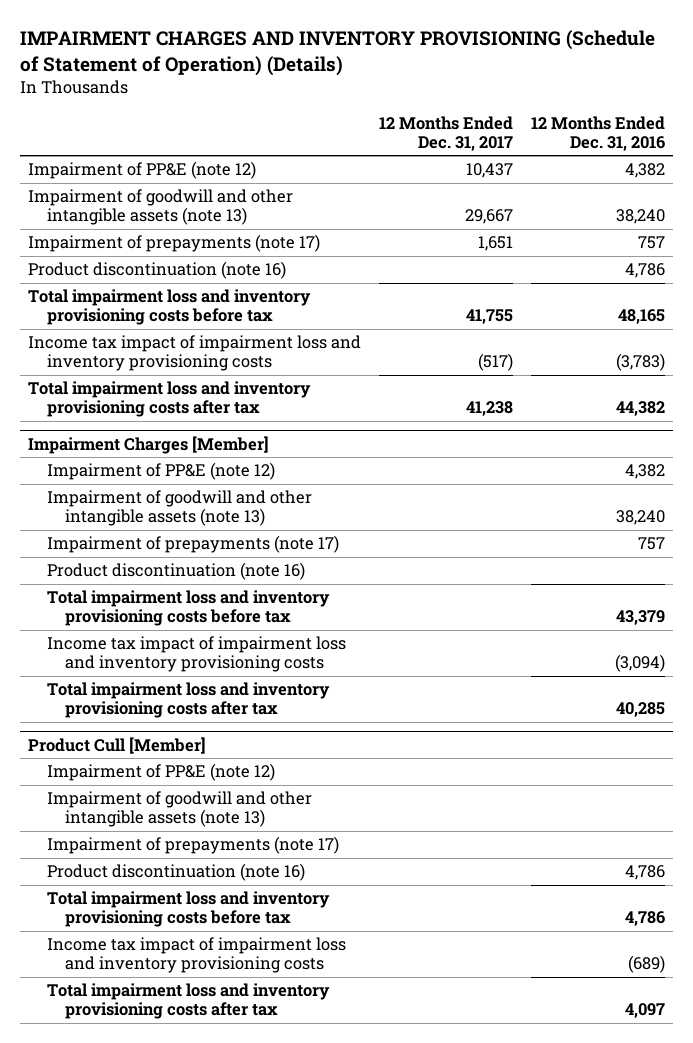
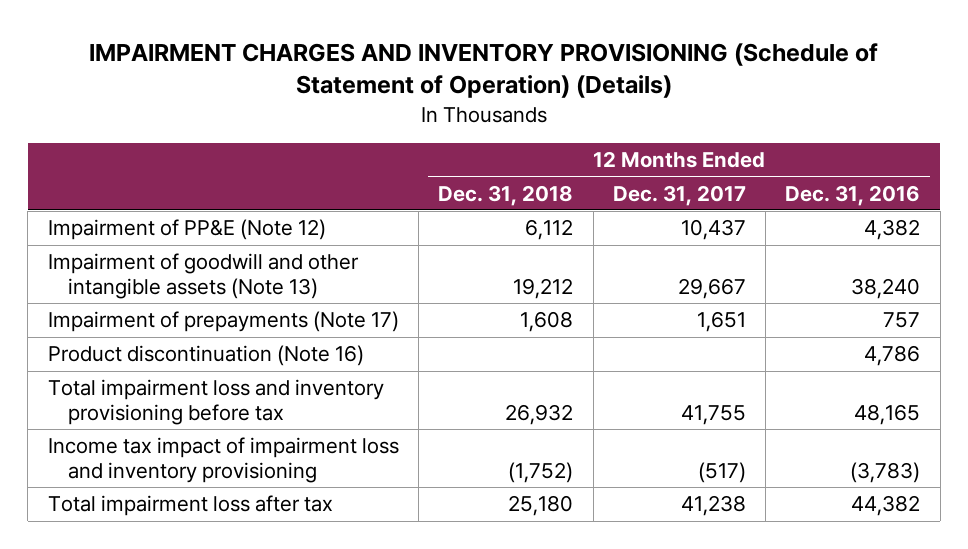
none -> [438,184,574,206] Dec. 31, 2018
[28,435,270,454] Impairment Charges [Member] -> none
[46,462,275,481] Impairment of PP&E (note 12) -> none
[46,490,312,527] Impairment of goodwill and other intangible assets (note 13) -> none
[46,535,339,554] Impairment of prepayments (note 17) -> none
[46,562,305,581] Product discontinuation (note 16) -> none
[46,590,330,627] Total impairment loss and inventory provisioning costs before tax -> none
[46,636,346,673] Income tax impact of impairment loss and inventory provisioning costs -> none
[46,682,330,719] Total impairment loss and inventory provisioning costs after tax -> none
[28,736,207,754] Product Cull [Member] -> none
[46,763,275,782] Impairment of PP&E (note 12) -> none
[46,791,312,828] Impairment of goodwill and other intangible assets (note 13) -> none
[46,836,339,855] Impairment of prepayments (note 17) -> none
[46,863,305,882] Product discontinuation (note 16) -> none
[46,891,330,928] Total impairment loss and inventory provisioning costs before tax -> none
[46,937,346,974] Income tax impact of impairment loss and inventory provisioning costs -> none
[46,983,330,1020] Total impairment loss and inventory provisioning costs after tax -> none
[28,161,257,180] Impairment of PP&E (note 12) -> [47,219,326,241] Impairment of PP&E (Note 12)
[28,189,294,226] Impairment of goodwill and other intangible assets (note 13) -> [47,253,359,300] Impairment of goodwill and other intangible assets (Note 13)
[28,234,321,253] Impairment of prepayments (note 17) -> [47,311,399,333] Impairment of prepayments (Note 17)
[28,261,287,280] Product discontinuation (note 16) -> [47,345,364,367] Product discontinuation (Note 16)
[28,289,312,326] Total impairment loss and inventory provisioning costs before tax -> [47,379,384,426] Total impairment loss and inventory provisioning before tax
[28,335,362,372] Income tax impact of impairment loss and inventory provisioning costs -> [47,437,399,484] Income tax impact of impairment loss and inventory provisioning
[28,381,312,418] Total impairment loss and inventory provisioning costs after tax -> [47,495,333,517] Total impairment loss after tax

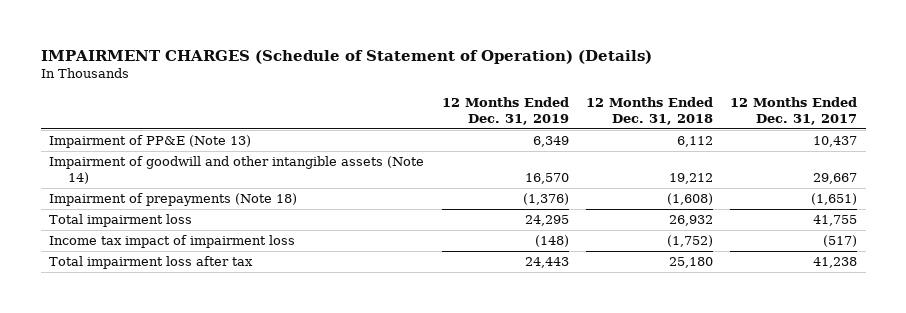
[89,42,879,99] IMPAIRMENT CHARGES AND INVENTORY PROVISIONING (Schedule of Statement of Operation) (Details) -> [40,49,652,64] IMPAIRMENT CHARGES (Schedule of Statement of Operation) (Details)
[785,184,921,206] Dec. 31, 2016 -> none
none -> [441,96,569,125] 12 Months Ended Dec. 31, 2019
[47,345,364,367] Product discontinuation (Note 16) -> none
[47,219,326,241] Impairment of PP&E (Note 12) -> [49,135,252,149] Impairment of PP&E (Note 13)
[47,253,359,300] Impairment of goodwill and other intangible assets (Note 13) -> [49,156,425,185] Impairment of goodwill and other intangible assets (Note 14)
[47,311,399,333] Impairment of prepayments (Note 17) -> [49,193,298,207] Impairment of prepayments (Note 18)
[520,311,574,333] 1,608 -> [666,193,713,206] (1,608)
[696,311,746,333] 1,651 -> [811,193,858,206] (1,651)
[47,379,384,426] Total impairment loss and inventory provisioning before tax -> [49,214,193,228] Total impairment loss
[47,437,399,484] Income tax impact of impairment loss and inventory provisioning -> [49,235,296,249] Income tax impact of impairment loss

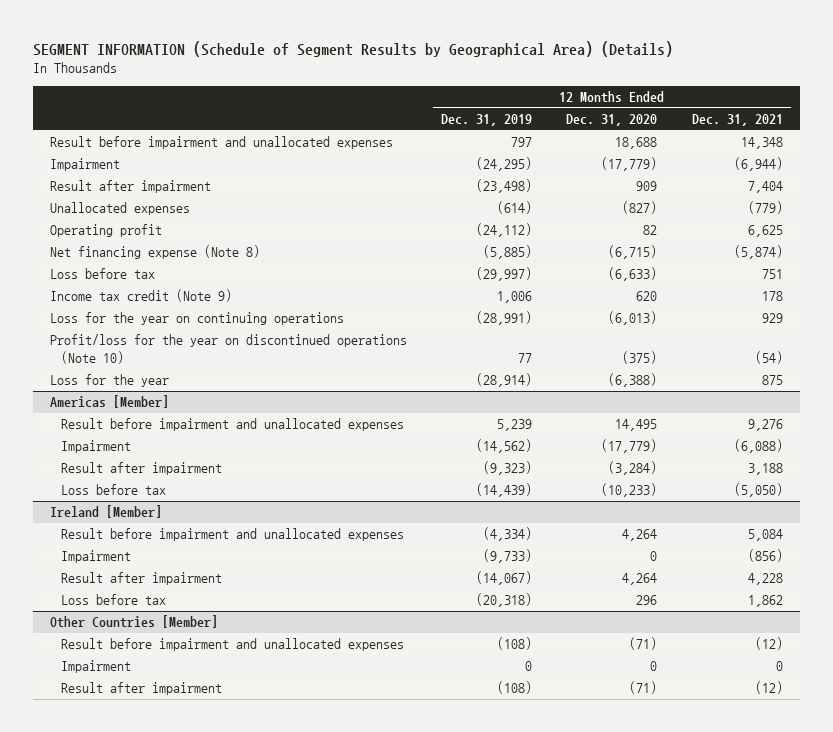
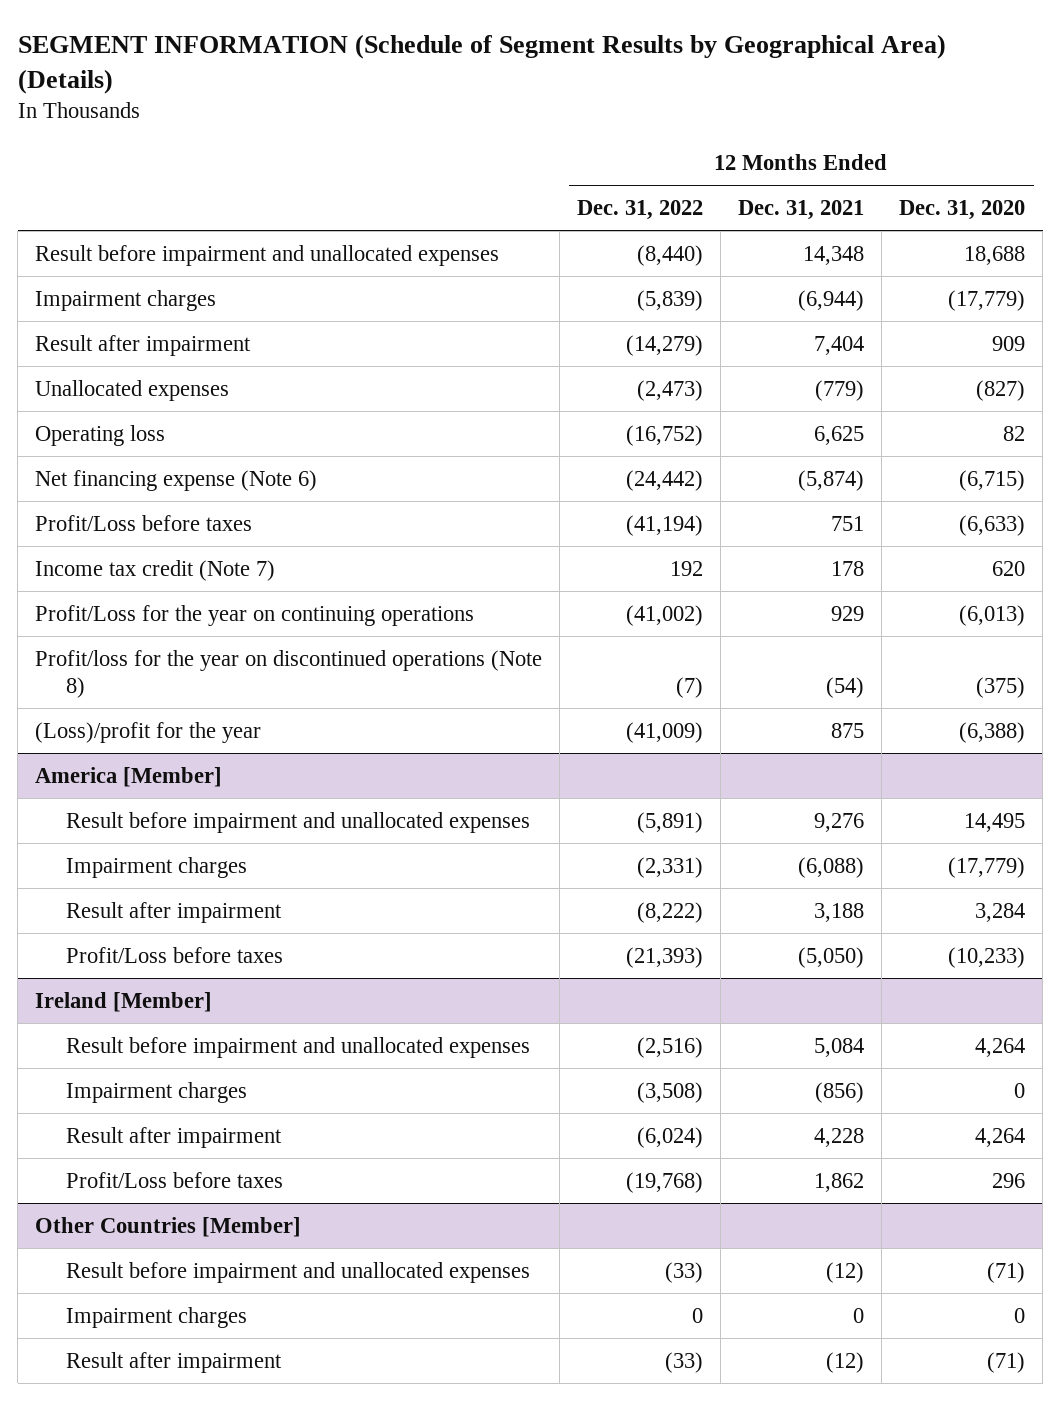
[441,114,533,127] Dec. 31, 2019 -> none
none -> [577,199,704,220] Dec. 31, 2022
[50,158,121,172] Impairment -> [35,289,217,311] Impairment charges
[50,224,163,238] Operating profit -> [35,424,166,446] Operating loss
[50,245,261,260] Net financing expense (Note 8) -> [35,469,318,491] Net financing expense (Note 6)
[50,268,156,280] Loss before tax -> [35,514,253,531] Profit/Loss before taxes
[50,289,233,303] Income tax credit (Note 9) -> [35,559,276,581] Income tax credit (Note 7)
[50,312,345,326] Loss for the year on continuing operations -> [35,604,475,626] Profit/Loss for the year on continuing operations
[50,334,408,364] Profit/loss for the year on discontinued operations (Note 10) -> [35,649,543,699] Profit/loss for the year on discontinued operations (Note 8)
[50,374,170,388] Loss for the year -> [35,721,262,743] (Loss)/profit for the year
[50,395,170,409] Americas [Member] -> [35,766,223,787] America [Member]
[61,440,132,454] Impairment -> [66,856,248,878] Impairment charges
[608,461,658,476] (3,284) -> [975,902,1026,922] 3,284
[61,484,167,496] Loss before tax -> [66,946,284,963] Profit/Loss before taxes
[61,550,132,564] Impairment -> [66,1081,248,1103] Impairment charges
[61,594,167,606] Loss before tax -> [66,1171,284,1188] Profit/Loss before taxes
[61,660,132,674] Impairment -> [66,1306,248,1328] Impairment charges

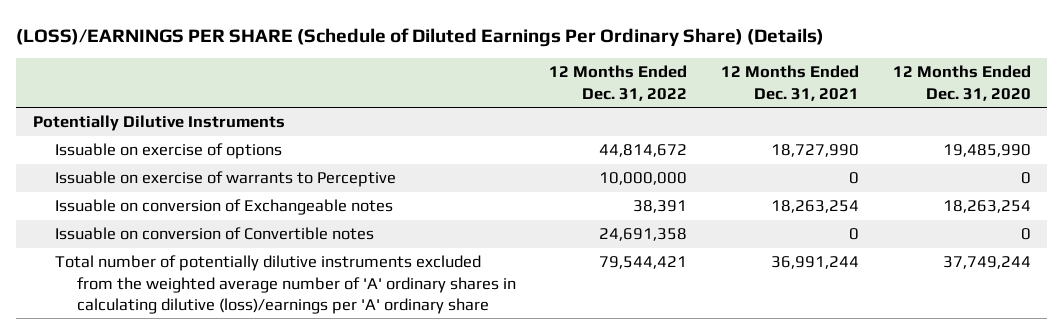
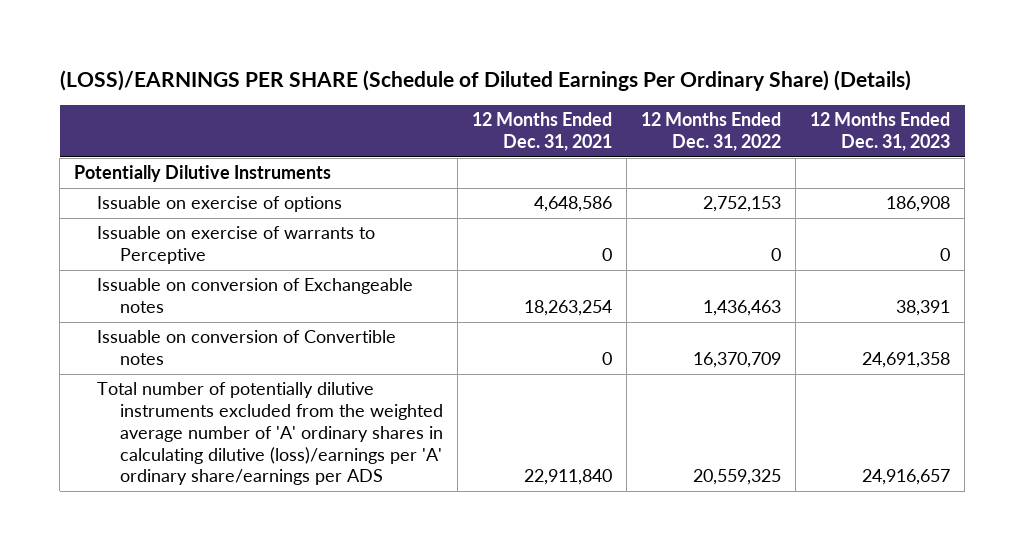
[892,65,1031,101] 12 Months Ended Dec. 31, 2020 -> none
none -> [810,112,951,151] 12 Months Ended Dec. 31, 2023
[599,144,688,158] 44,814,672 -> [703,196,782,213] 2,752,153
[771,144,860,158] 18,727,990 -> [534,196,613,213] 4,648,586
[599,172,688,186] 10,000,000 -> [771,248,782,262] 0
[633,200,688,214] 38,391 -> [703,300,782,317] 1,436,463
[599,228,688,242] 24,691,358 -> [693,352,782,369] 16,370,709
[54,255,516,314] Total number of potentially dilutive instruments excluded from the weighted average number of 'A' ordinary shares in calculating dilutive (loss)/earnings per 'A' ordinary share -> [97,382,444,486] Total number of potentially dilutive instruments excluded from the weighted average number of 'A' ordinary shares in calculating dilutive (loss)/earnings per 'A' ordinary share/earnings per ADS
[599,256,688,270] 79,544,421 -> [693,469,782,486] 20,559,325
[771,256,860,270] 36,991,244 -> [524,469,613,486] 22,911,840

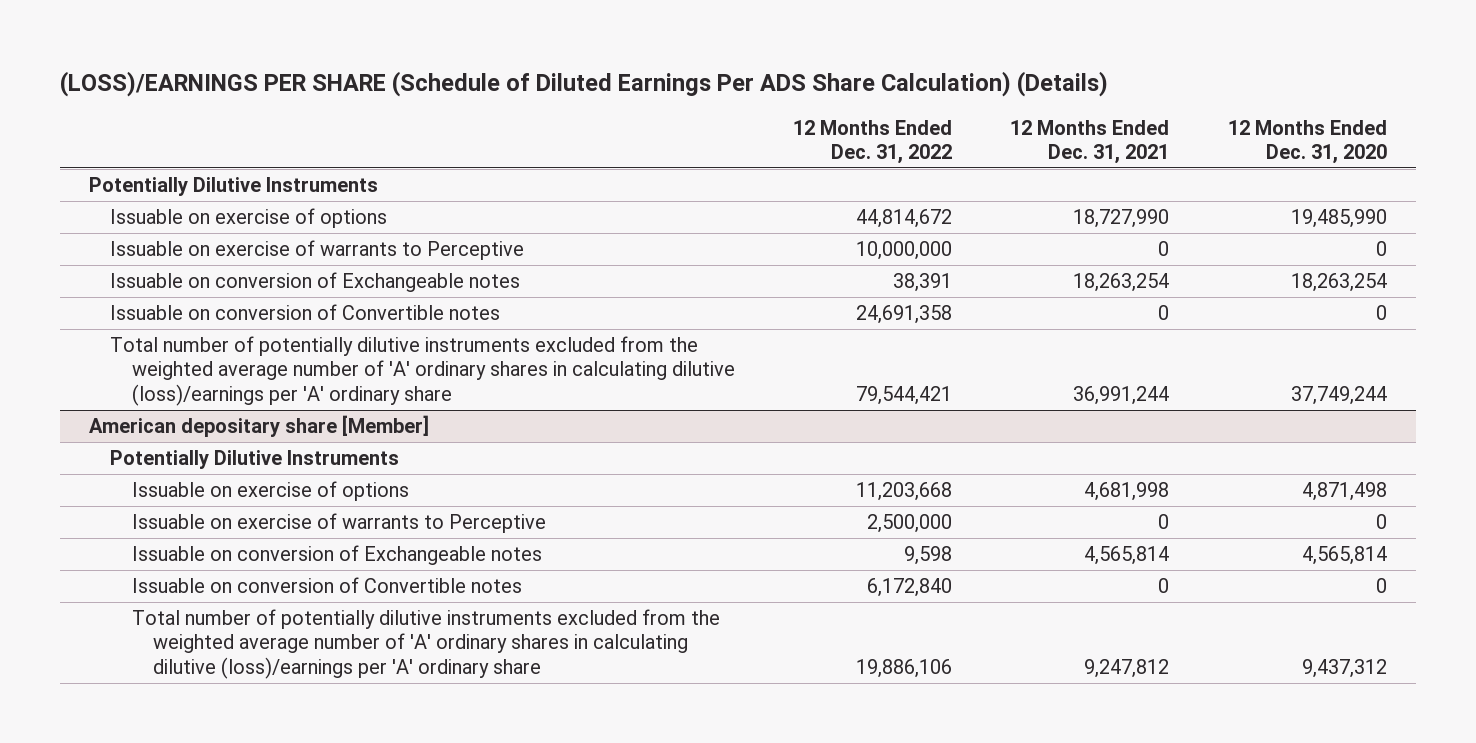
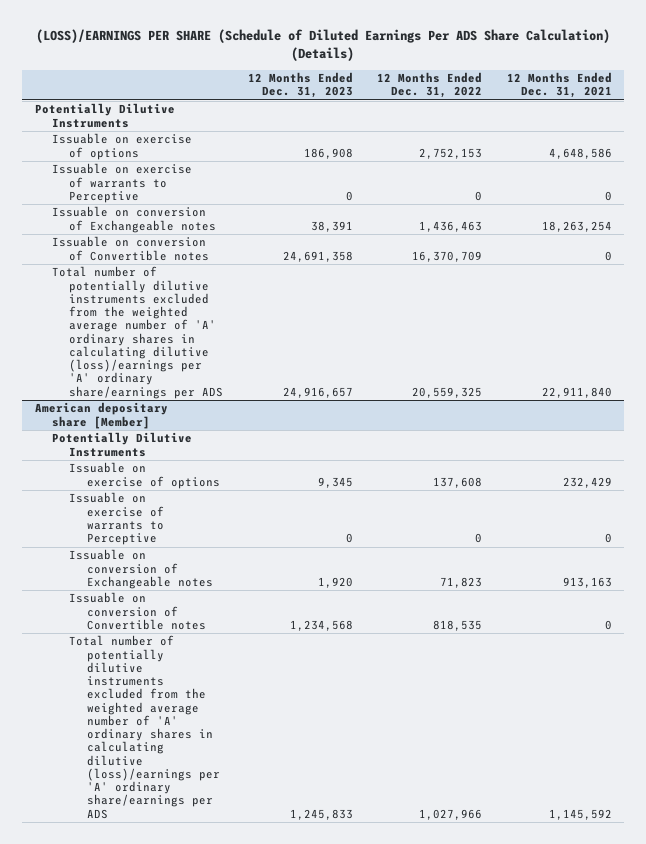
[1227,119,1387,164] 12 Months Ended Dec. 31, 2020 -> none
none -> [247,72,353,99] 12 Months Ended Dec. 31, 2023
[855,209,952,229] 44,814,672 -> [419,147,483,159] 2,752,153
[1073,209,1170,229] 18,727,990 -> [548,147,612,159] 4,648,586
[855,241,952,261] 10,000,000 -> [475,190,483,201] 0
[892,273,952,293] 38,391 -> [419,220,483,232] 1,436,463
[855,305,952,325] 24,691,358 -> [412,250,483,262] 16,370,709
[110,336,735,406] Total number of potentially dilutive instruments excluded from the weighted average number of 'A' ordinary shares in calculating dilutive (loss)/earnings per 'A' ordinary share -> [51,266,224,399] Total number of potentially dilutive instruments excluded from the weighted average number of 'A' ordinary shares in calculating dilutive (loss)/earnings per 'A' ordinary share/earnings per ADS
[855,385,952,405] 79,544,421 -> [412,386,483,398] 20,559,325
[1073,385,1170,405] 36,991,244 -> [541,386,612,398] 22,911,840
[855,482,952,502] 11,203,668 -> [433,476,483,488] 137,608
[1084,482,1170,502] 4,681,998 -> [562,476,612,488] 232,429
[866,514,952,534] 2,500,000 -> [475,533,483,544] 0
[903,546,952,566] 9,598 -> [440,576,483,588] 71,823
[1084,546,1170,566] 4,565,814 -> [562,576,612,588] 913,163
[866,578,952,598] 6,172,840 -> [433,619,483,631] 818,535
[131,609,720,679] Total number of potentially dilutive instruments excluded from the weighted average number of 'A' ordinary shares in calculating dilutive (loss)/earnings per 'A' ordinary share -> [69,635,220,819] Total number of potentially dilutive instruments excluded from the weighted average number of 'A' ordinary shares in calculating dilutive (loss)/earnings per 'A' ordinary share/earnings per ADS
[855,658,952,678] 19,886,106 -> [419,808,483,820] 1,027,966
[1084,658,1170,678] 9,247,812 -> [548,808,612,820] 1,145,592

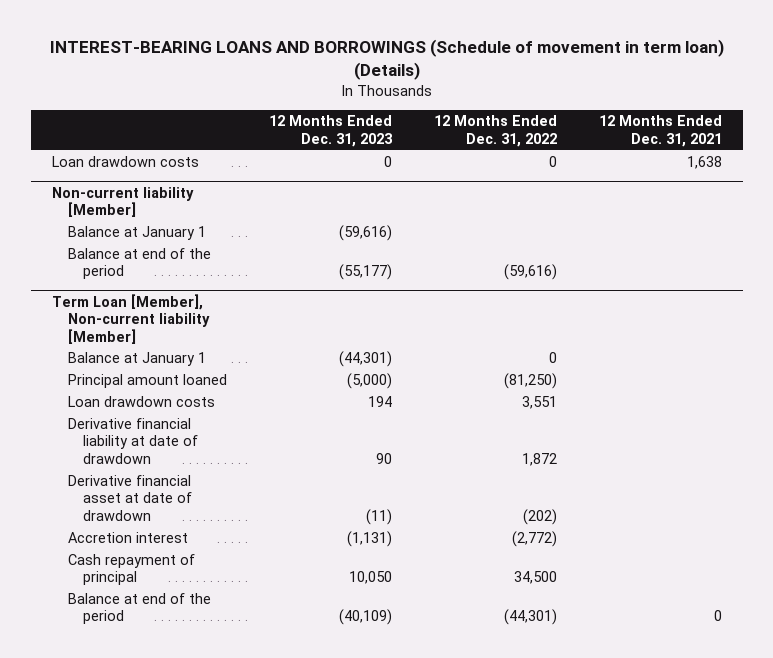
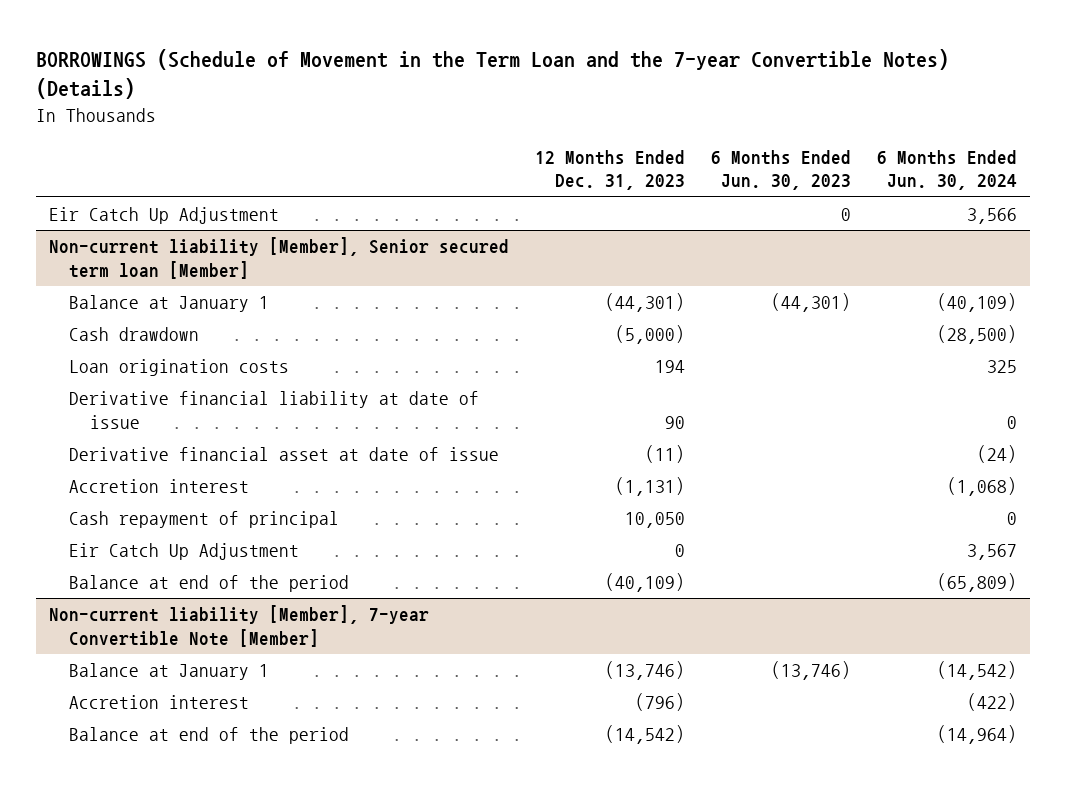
[49,39,724,81] INTEREST-BEARING LOANS AND BORROWINGS (Schedule of movement in term loan) (Details) -> [35,48,949,100] BORROWINGS (Schedule of Movement in the Term Loan and the 7-year Convertible Notes) (Details)
[433,115,557,147] 12 Months Ended Dec. 31, 2022 -> none
[598,115,722,147] 12 Months Ended Dec. 31, 2021 -> none
none -> [710,149,851,191] 6 Months Ended Jun. 30, 2023
none -> [877,149,1018,191] 6 Months Ended Jun. 30, 2024
[51,155,199,167] Loan drawdown costs -> none
[51,186,194,218] Non-current liability [Member] -> none
[67,225,206,240] Balance at January 1 -> none
[67,247,211,280] Balance at end of the period -> none
none -> [48,207,279,225] Eir Catch Up Adjustment
[51,293,210,344] Term Loan [Member], Non-current liability [Member] -> [48,237,509,279] Non-current liability [Member], Senior secured term loan [Member]
[67,373,227,388] Principal amount loaned -> [69,327,200,342] Cash drawdown
[67,395,215,407] Loan drawdown costs -> [69,359,290,377] Loan origination costs
[67,417,199,465] Derivative financial liability at date of drawdown -> [69,391,480,429] Derivative financial liability at date of issue
[67,474,193,522] Derivative financial asset at date of drawdown -> [69,447,500,462] Derivative financial asset at date of issue
none -> [69,543,300,561] Eir Catch Up Adjustment
none -> [48,605,429,647] Non-current liability [Member], 7-year Convertible Note [Member]
none -> [69,663,270,681] Balance at January 1
none -> [69,695,250,710] Accretion interest
none -> [69,727,350,745] Balance at end of the period

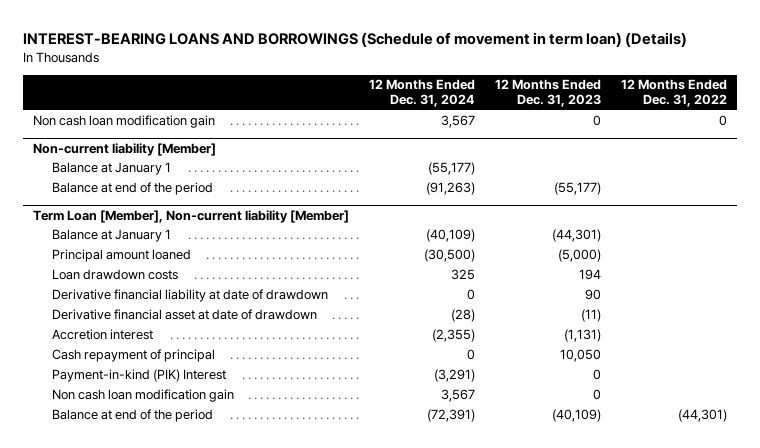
[35,48,949,100] BORROWINGS (Schedule of Movement in the Term Loan and the 7-year Convertible Notes) (Details) -> [23,31,688,47] INTEREST-BEARING LOANS AND BORROWINGS (Schedule of movement in term loan) (Details)
[710,149,851,191] 6 Months Ended Jun. 30, 2023 -> none
[877,149,1018,191] 6 Months Ended Jun. 30, 2024 -> none
none -> [369,79,476,108] 12 Months Ended Dec. 31, 2024
none -> [620,79,727,108] 12 Months Ended Dec. 31, 2022
[48,207,279,225] Eir Catch Up Adjustment -> none
none -> [33,115,216,129] Non cash loan modification gain
none -> [33,143,217,157] Non-current liability [Member]
none -> [52,162,172,176] Balance at January 1
none -> [52,182,214,196] Balance at end of the period
[48,237,509,279] Non-current liability [Member], Senior secured term loan [Member] -> [33,210,350,224] Term Loan [Member], Non-current liability [Member]
[69,327,200,342] Cash drawdown -> [52,249,192,263] Principal amount loaned
[69,359,290,377] Loan origination costs -> [52,269,179,281] Loan drawdown costs
[69,391,480,429] Derivative financial liability at date of issue -> [52,289,329,303] Derivative financial liability at date of drawdown
[69,447,500,462] Derivative financial asset at date of issue -> [52,309,318,321] Derivative financial asset at date of drawdown
[69,543,300,561] Eir Catch Up Adjustment -> none
none -> [52,369,227,383] Payment-in-kind (PIK) Interest
none -> [52,389,235,403] Non cash loan modification gain
[48,605,429,647] Non-current liability [Member], 7-year Convertible Note [Member] -> none
[69,663,270,681] Balance at January 1 -> none
[69,695,250,710] Accretion interest -> none
[69,727,350,745] Balance at end of the period -> none

